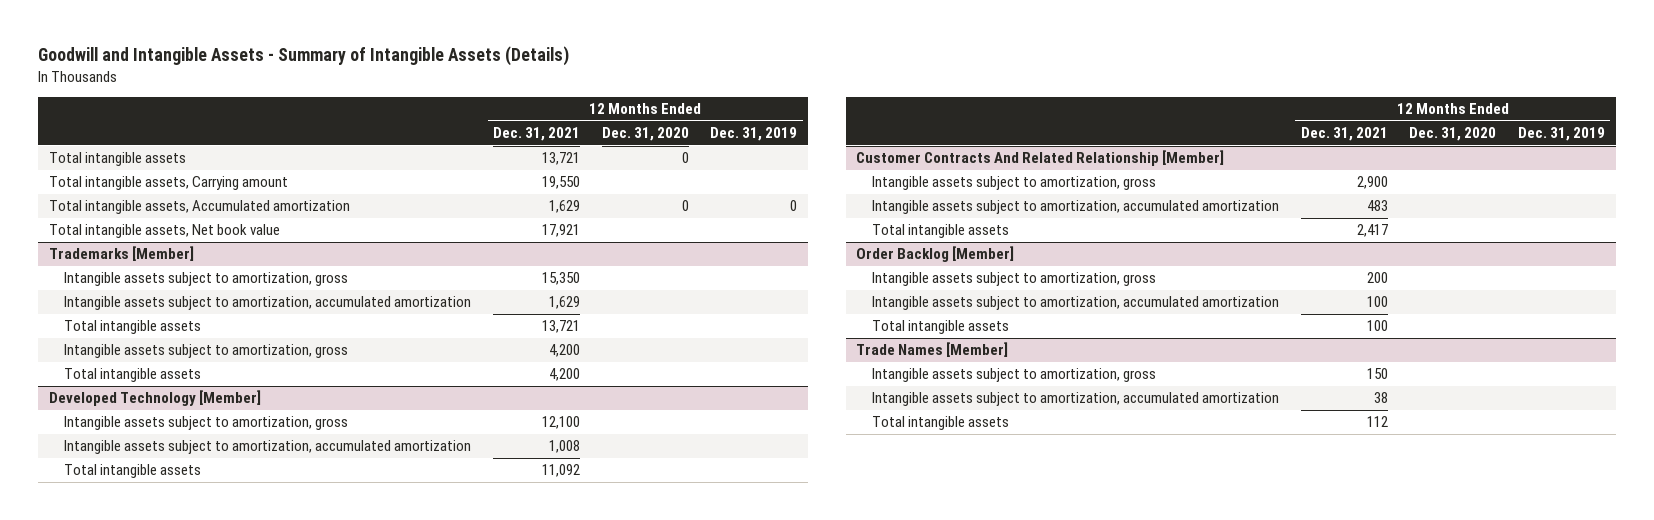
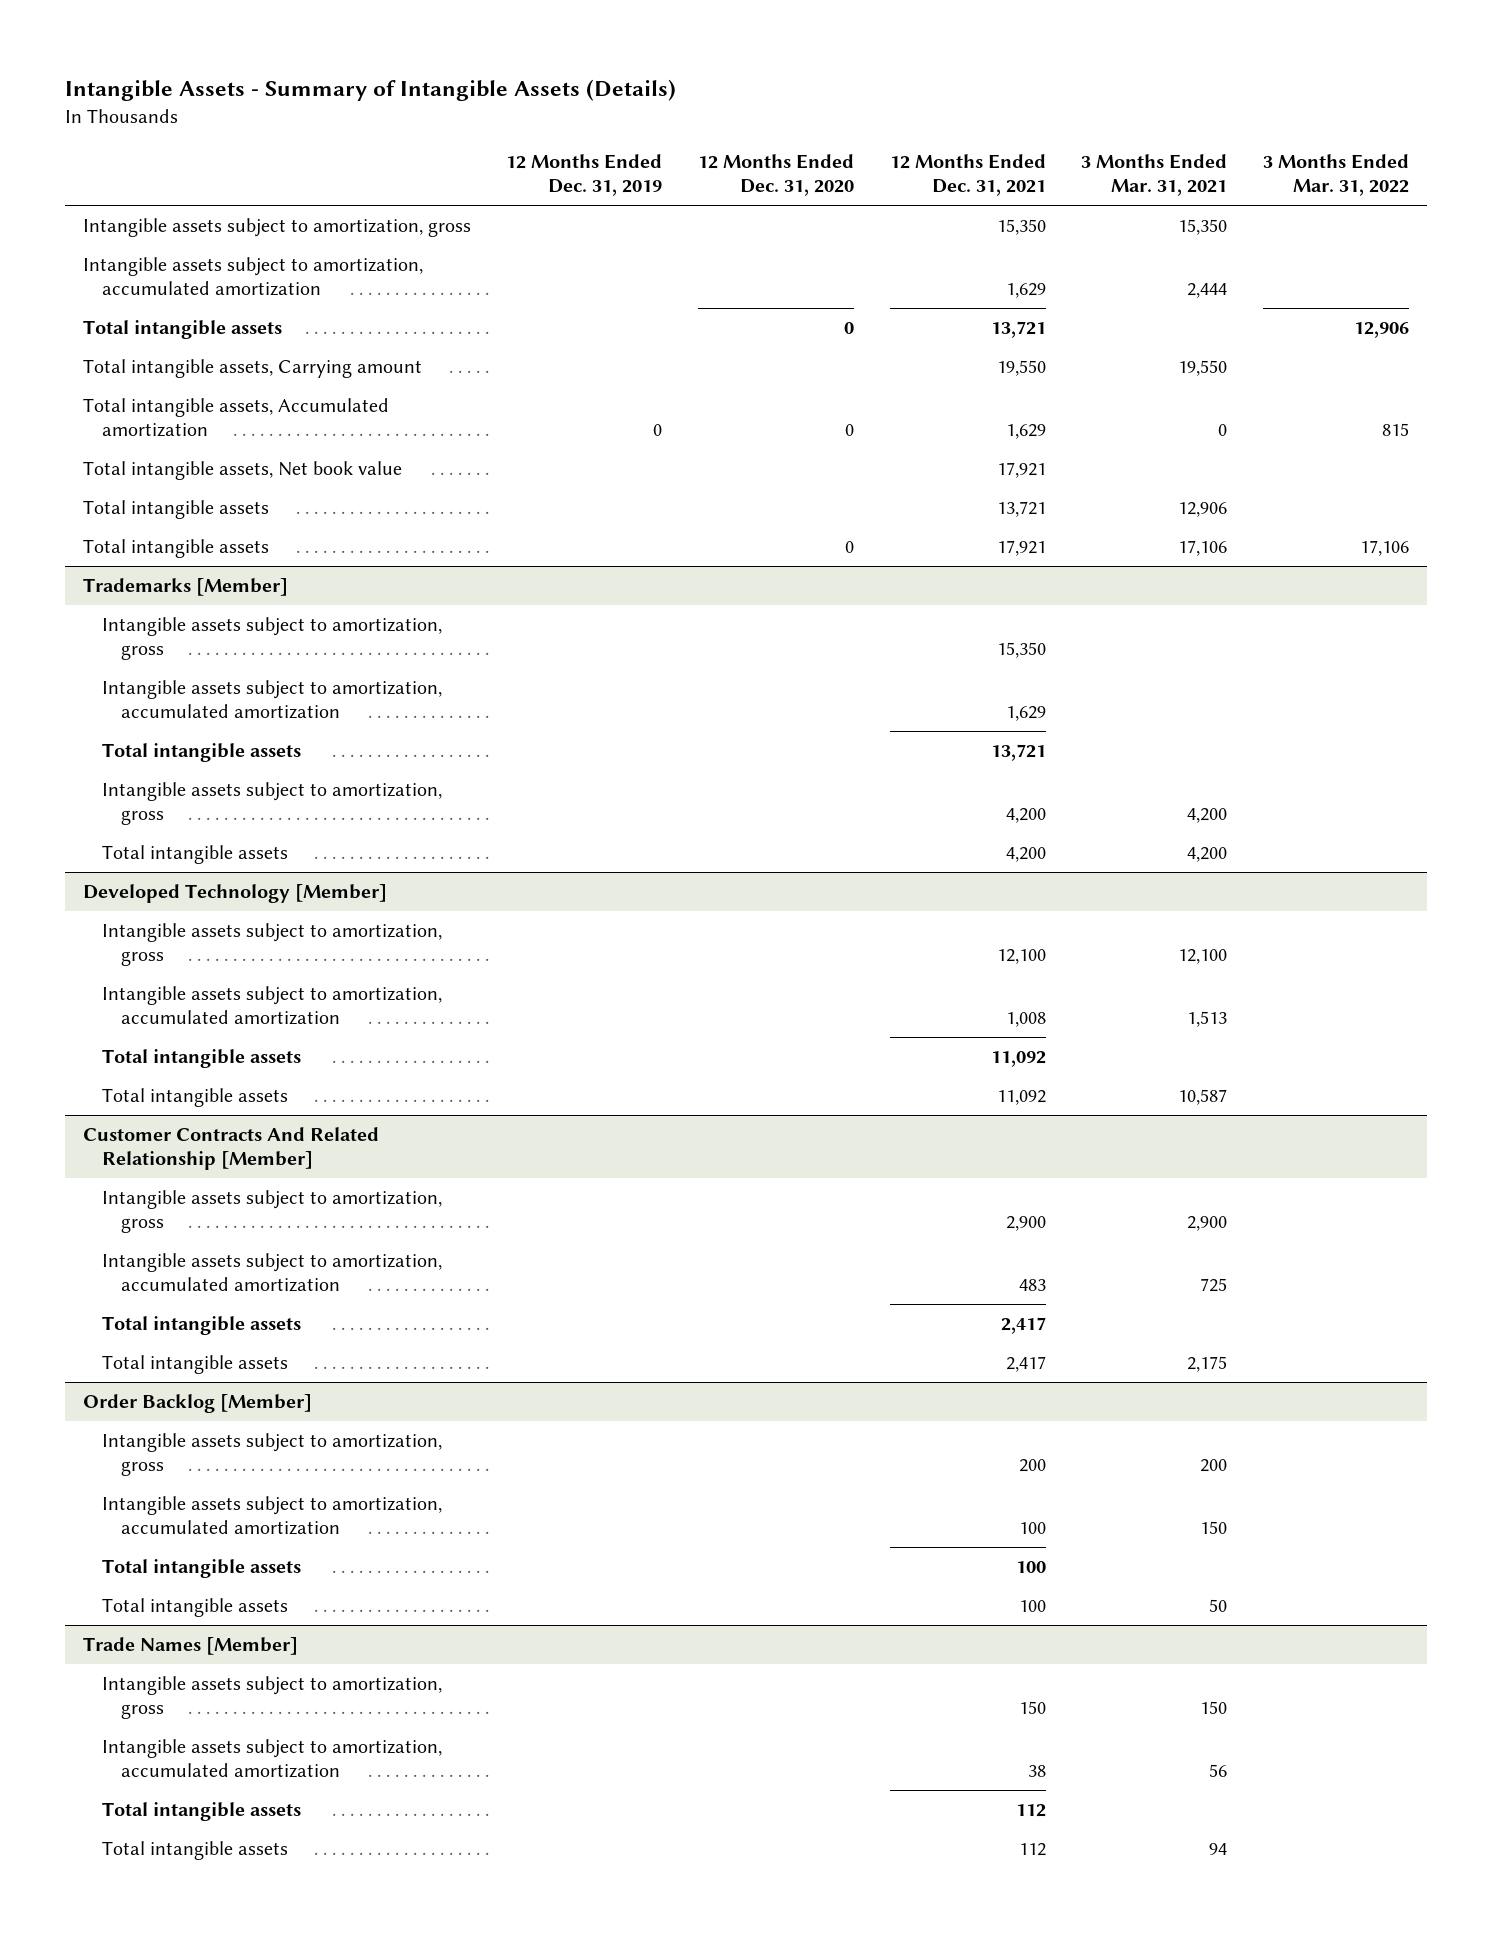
[37,46,569,67] Goodwill and Intangible Assets - Summary of Intangible Assets (Details) -> [64,78,676,101] Intangible Assets - Summary of Intangible Assets (Details)
none -> [1081,154,1228,197] 3 Months Ended Mar. 31, 2021
none -> [1262,154,1409,197] 3 Months Ended Mar. 31, 2022
none -> [82,217,471,237] Intangible assets subject to amortization, gross
none -> [82,256,423,296] Intangible assets subject to amortization, accumulated amortization
none -> [82,499,269,519] Total intangible assets
none -> [82,538,269,558] Total intangible assets
none -> [101,1087,288,1107] Total intangible assets
none -> [101,1354,288,1374] Total intangible assets
none -> [101,1597,288,1617] Total intangible assets
none -> [101,1840,288,1860] Total intangible assets

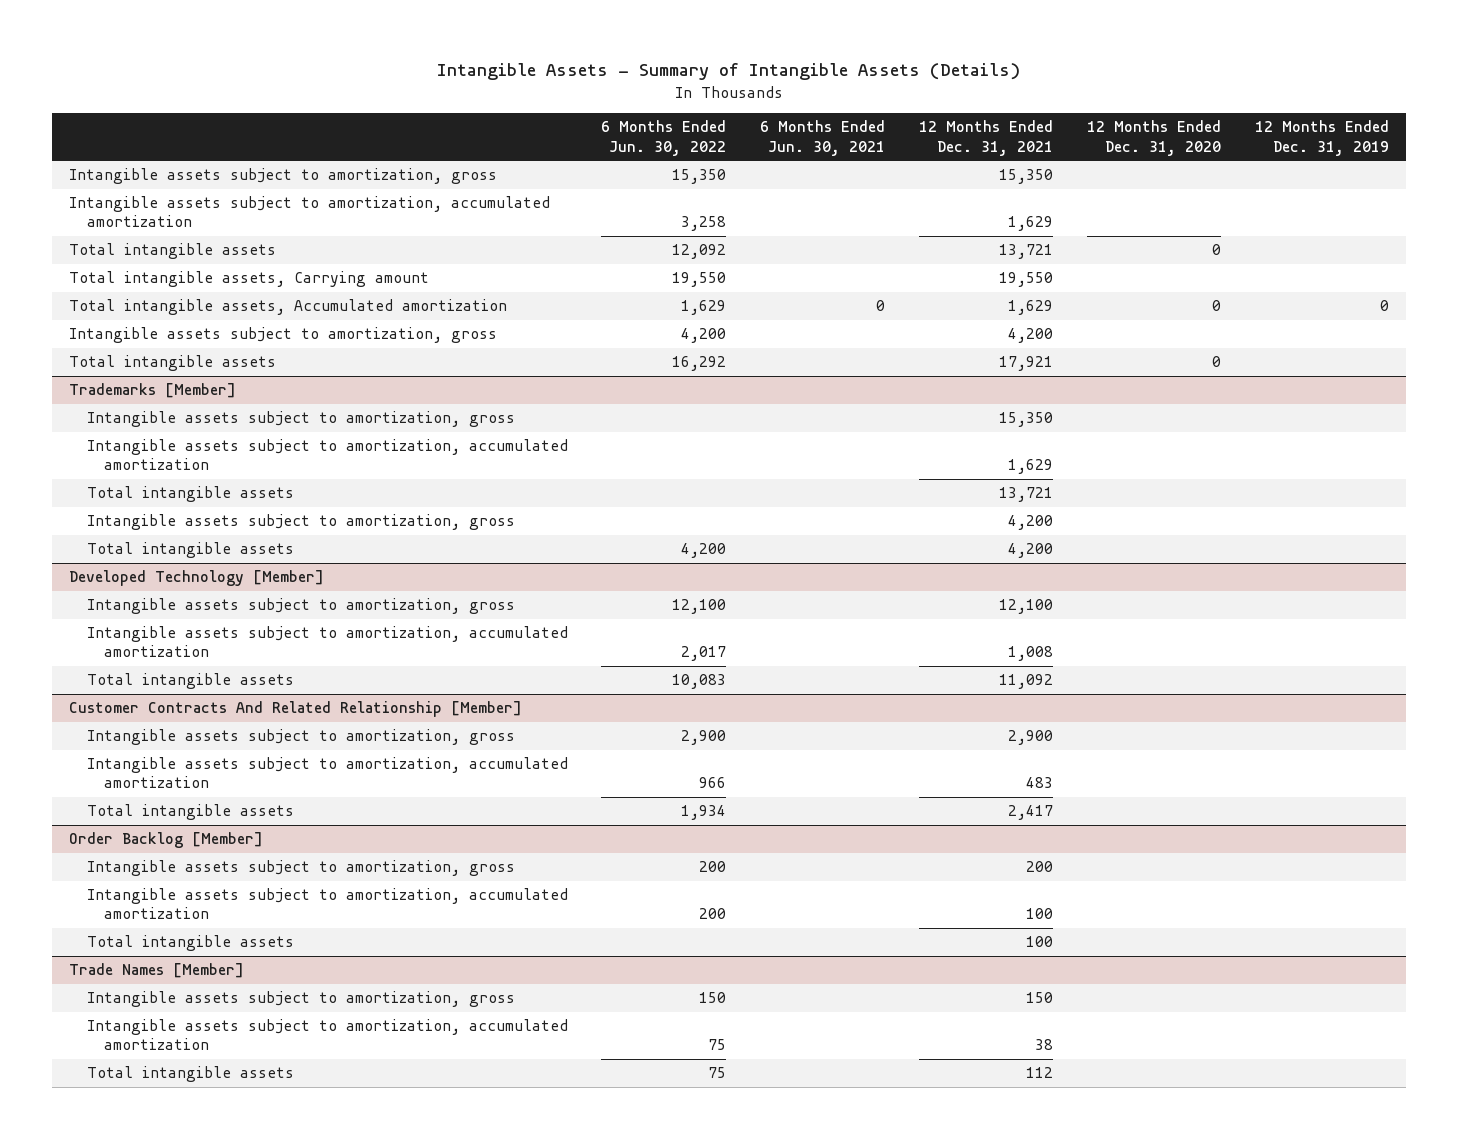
[1081,154,1228,197] 3 Months Ended Mar. 31, 2021 -> none
[1262,154,1409,197] 3 Months Ended Mar. 31, 2022 -> none
none -> [601,120,727,156] 6 Months Ended Jun. 30, 2022
none -> [760,120,886,156] 6 Months Ended Jun. 30, 2021
[82,460,402,480] Total intangible assets, Net book value -> none
[82,499,269,519] Total intangible assets -> none
none -> [68,327,497,344] Intangible assets subject to amortization, gross
[101,1087,288,1107] Total intangible assets -> none
[101,1354,288,1374] Total intangible assets -> none
[101,1597,288,1617] Total intangible assets -> none
[101,1840,288,1860] Total intangible assets -> none

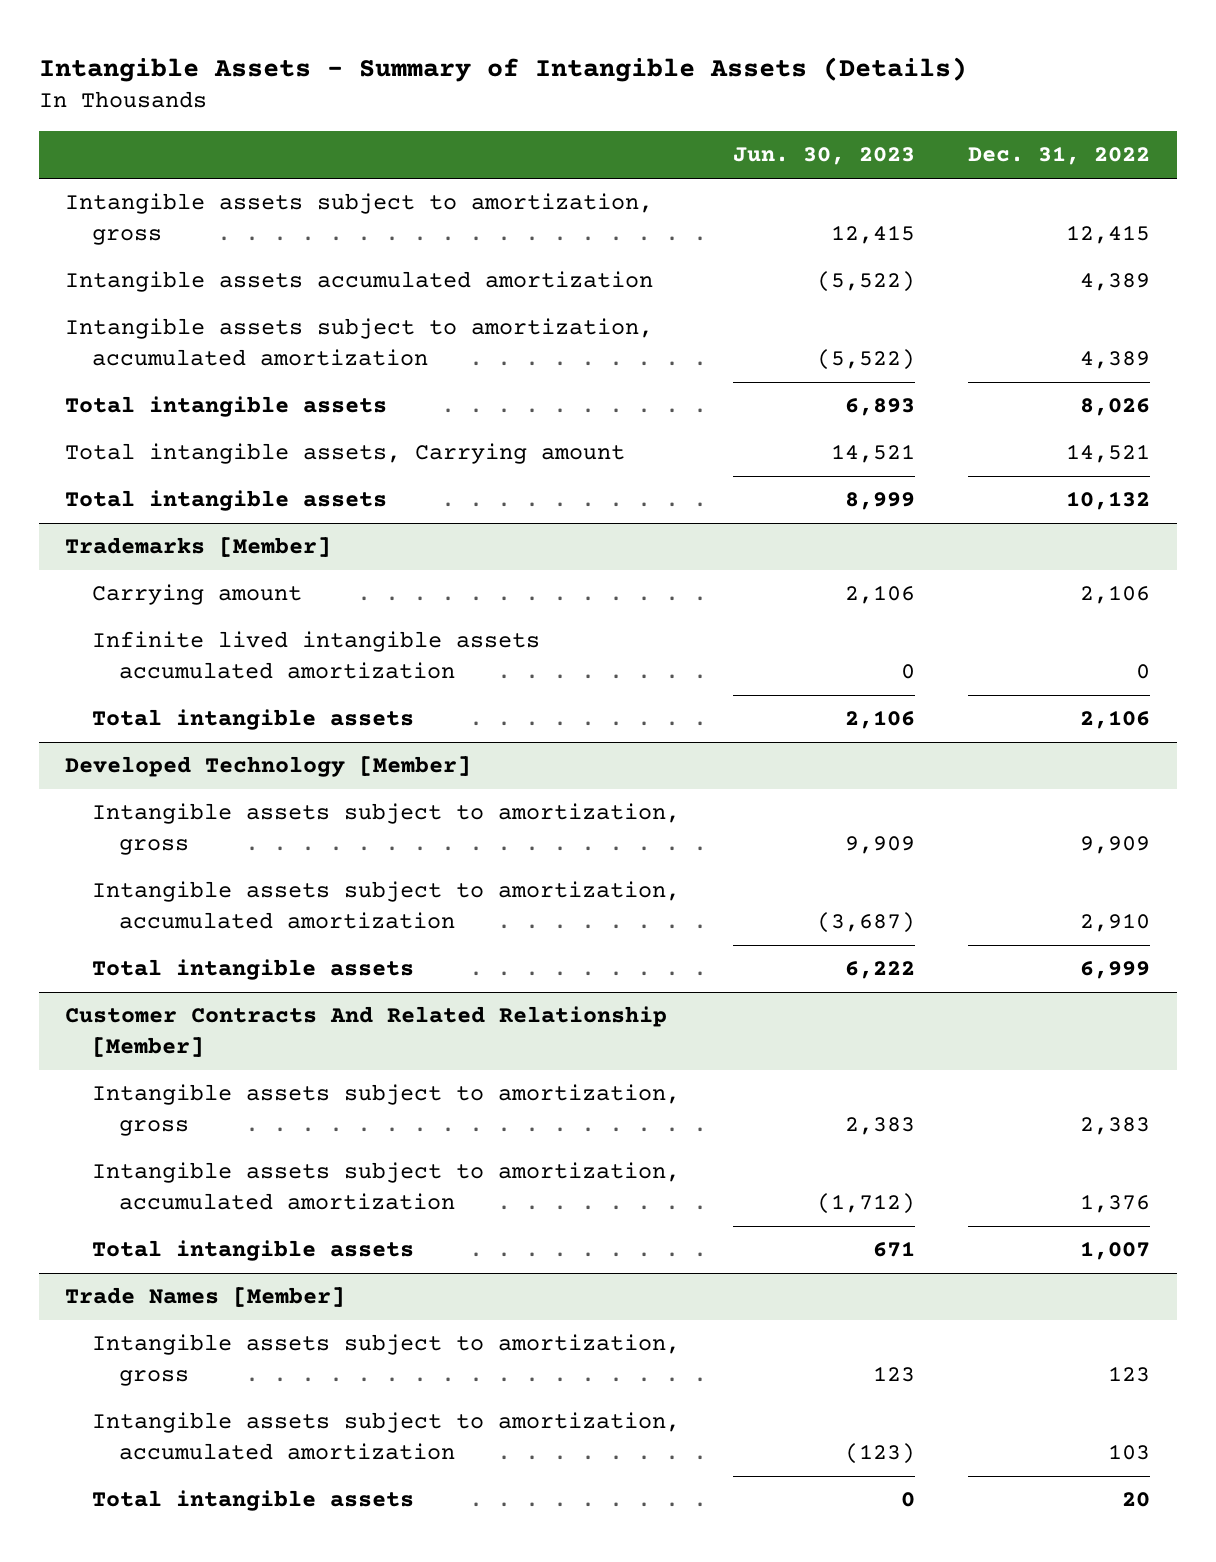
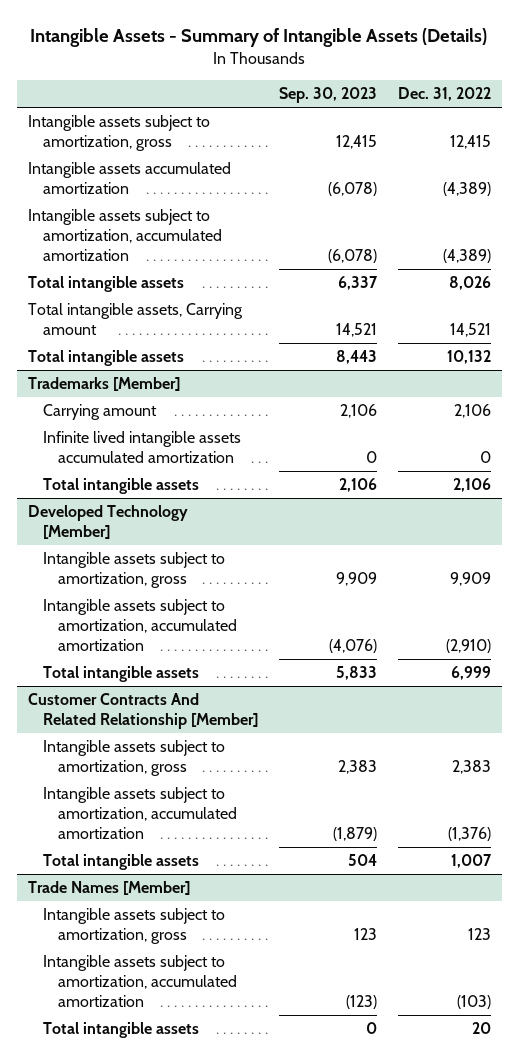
[733,147,916,166] Jun. 30, 2023 -> none
none -> [279,87,378,104] Sep. 30, 2023
[1080,273,1151,292] 4,389 -> [443,182,492,197] (4,389)
[1080,350,1151,369] 4,389 -> [443,248,492,263] (4,389)
[1080,912,1151,932] 2,910 -> [446,638,492,653] (2,910)
[1080,1193,1151,1213] 1,376 -> [448,826,492,841] (1,376)
[1108,1443,1151,1460] 103 -> [457,994,492,1009] (103)

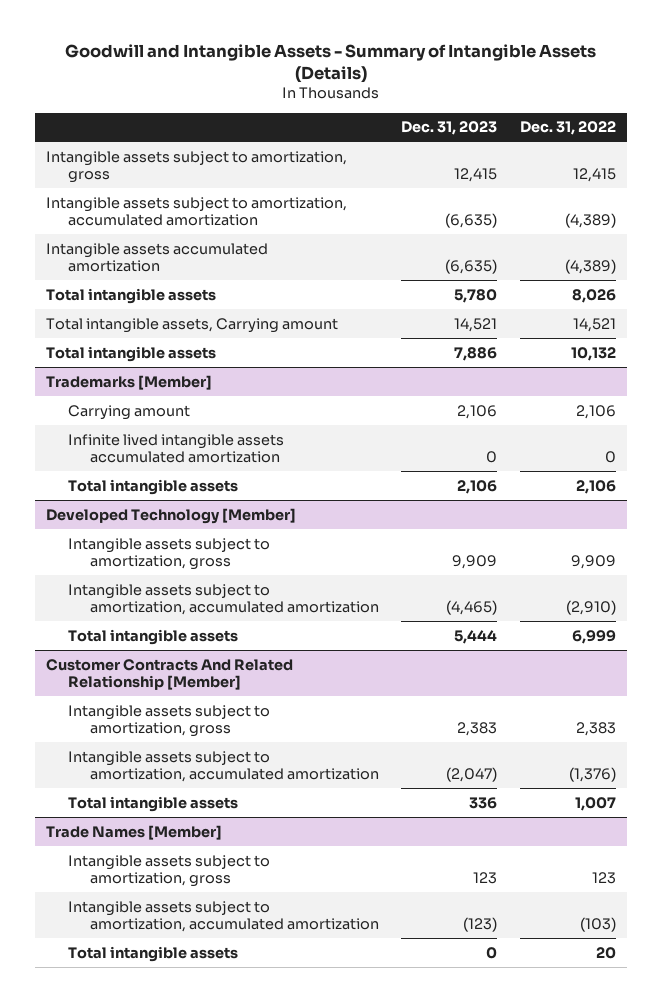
[30,28,488,48] Intangible Assets - Summary of Intangible Assets (Details) -> [64,43,596,84] Goodwill and Intangible Assets - Summary of Intangible Assets (Details)
[279,87,378,104] Sep. 30, 2023 -> none
none -> [401,121,498,136] Dec. 31, 2023
[27,162,231,195] Intangible assets accumulated amortization -> [45,242,268,273] Intangible assets accumulated amortization

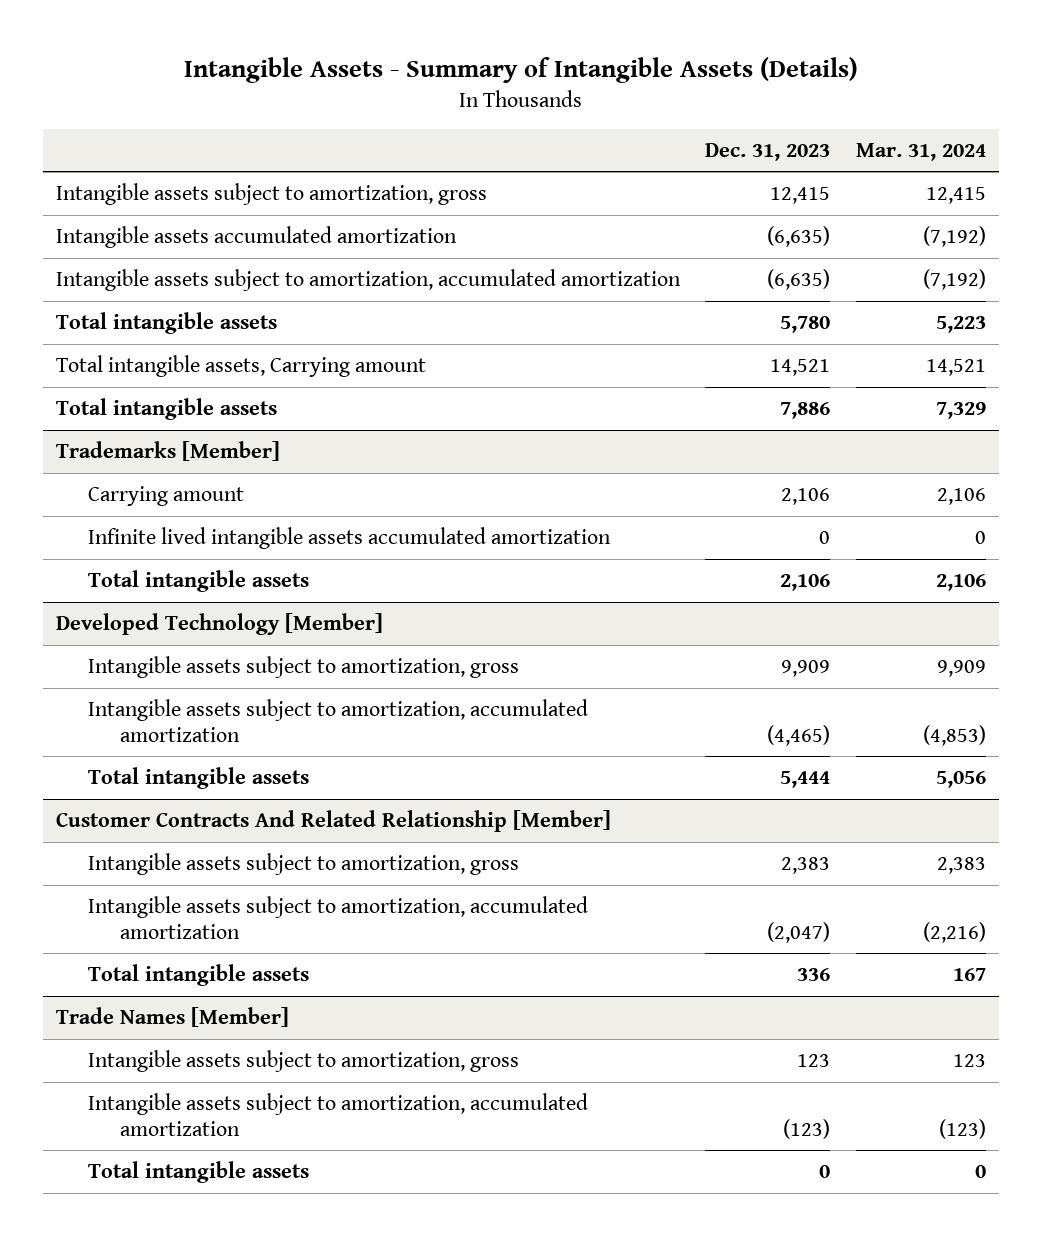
[64,43,596,84] Goodwill and Intangible Assets - Summary of Intangible Assets (Details) -> [183,57,858,84] Intangible Assets - Summary of Intangible Assets (Details)
[519,121,616,136] Dec. 31, 2022 -> none
none -> [855,142,986,161] Mar. 31, 2024
[45,196,347,227] Intangible assets subject to amortization, accumulated amortization -> [55,269,681,292] Intangible assets subject to amortization, accumulated amortization

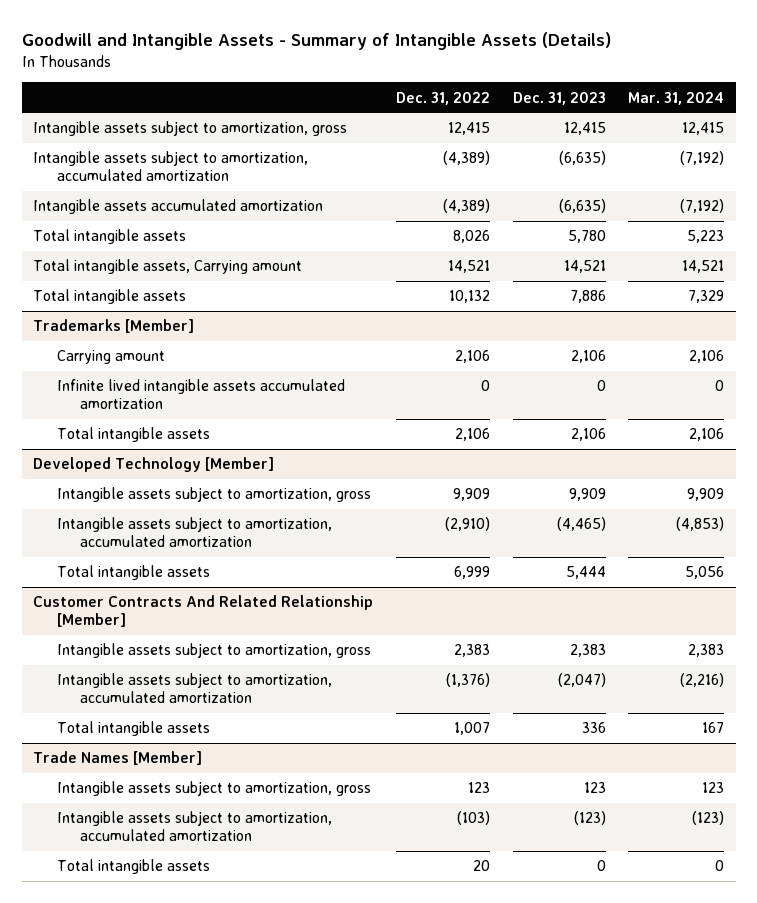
[183,57,858,84] Intangible Assets - Summary of Intangible Assets (Details) -> [21,31,611,50] Goodwill and Intangible Assets - Summary of Intangible Assets (Details)
none -> [395,91,490,105] Dec. 31, 2022
[55,226,457,249] Intangible assets accumulated amortization -> [32,199,323,215] Intangible assets accumulated amortization

